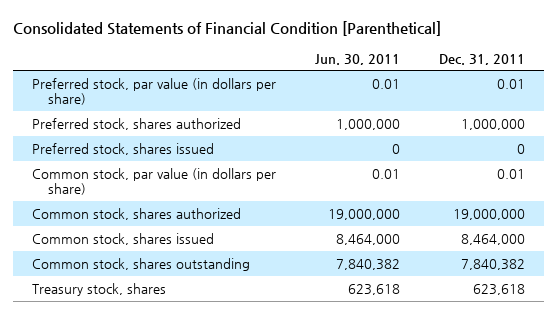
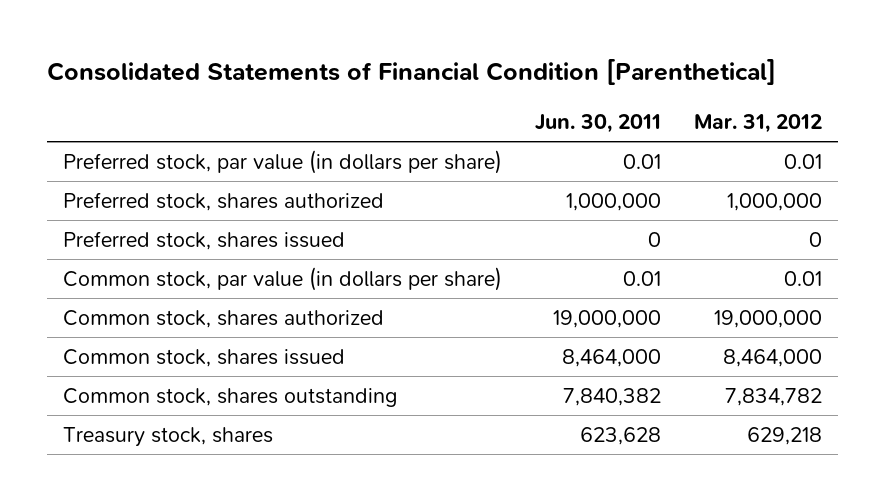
[438,53,525,65] Dec. 31, 2011 -> none
none -> [693,113,822,133] Mar. 31, 2012
[347,283,400,295] 623,618 -> [579,426,661,445] 623,628

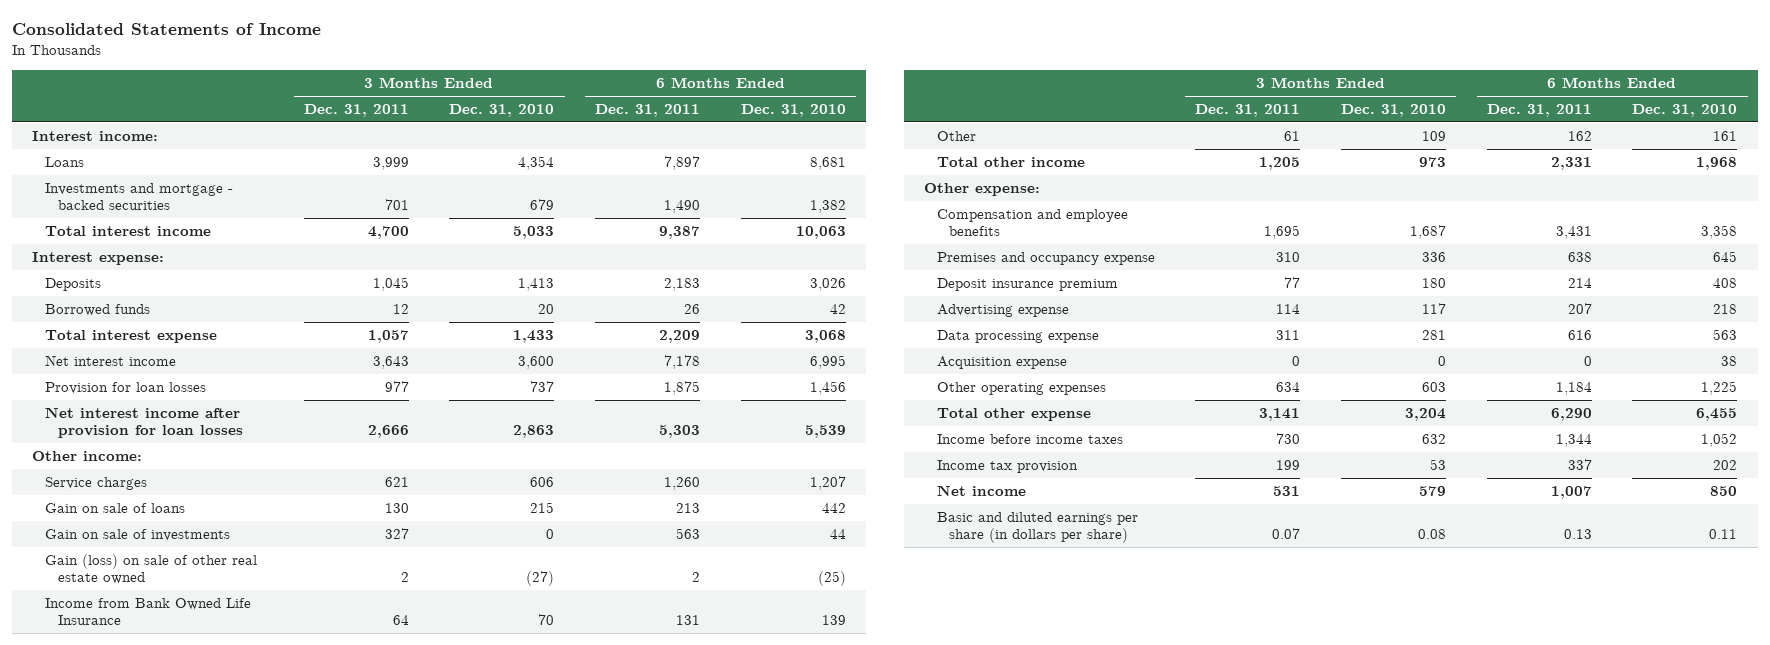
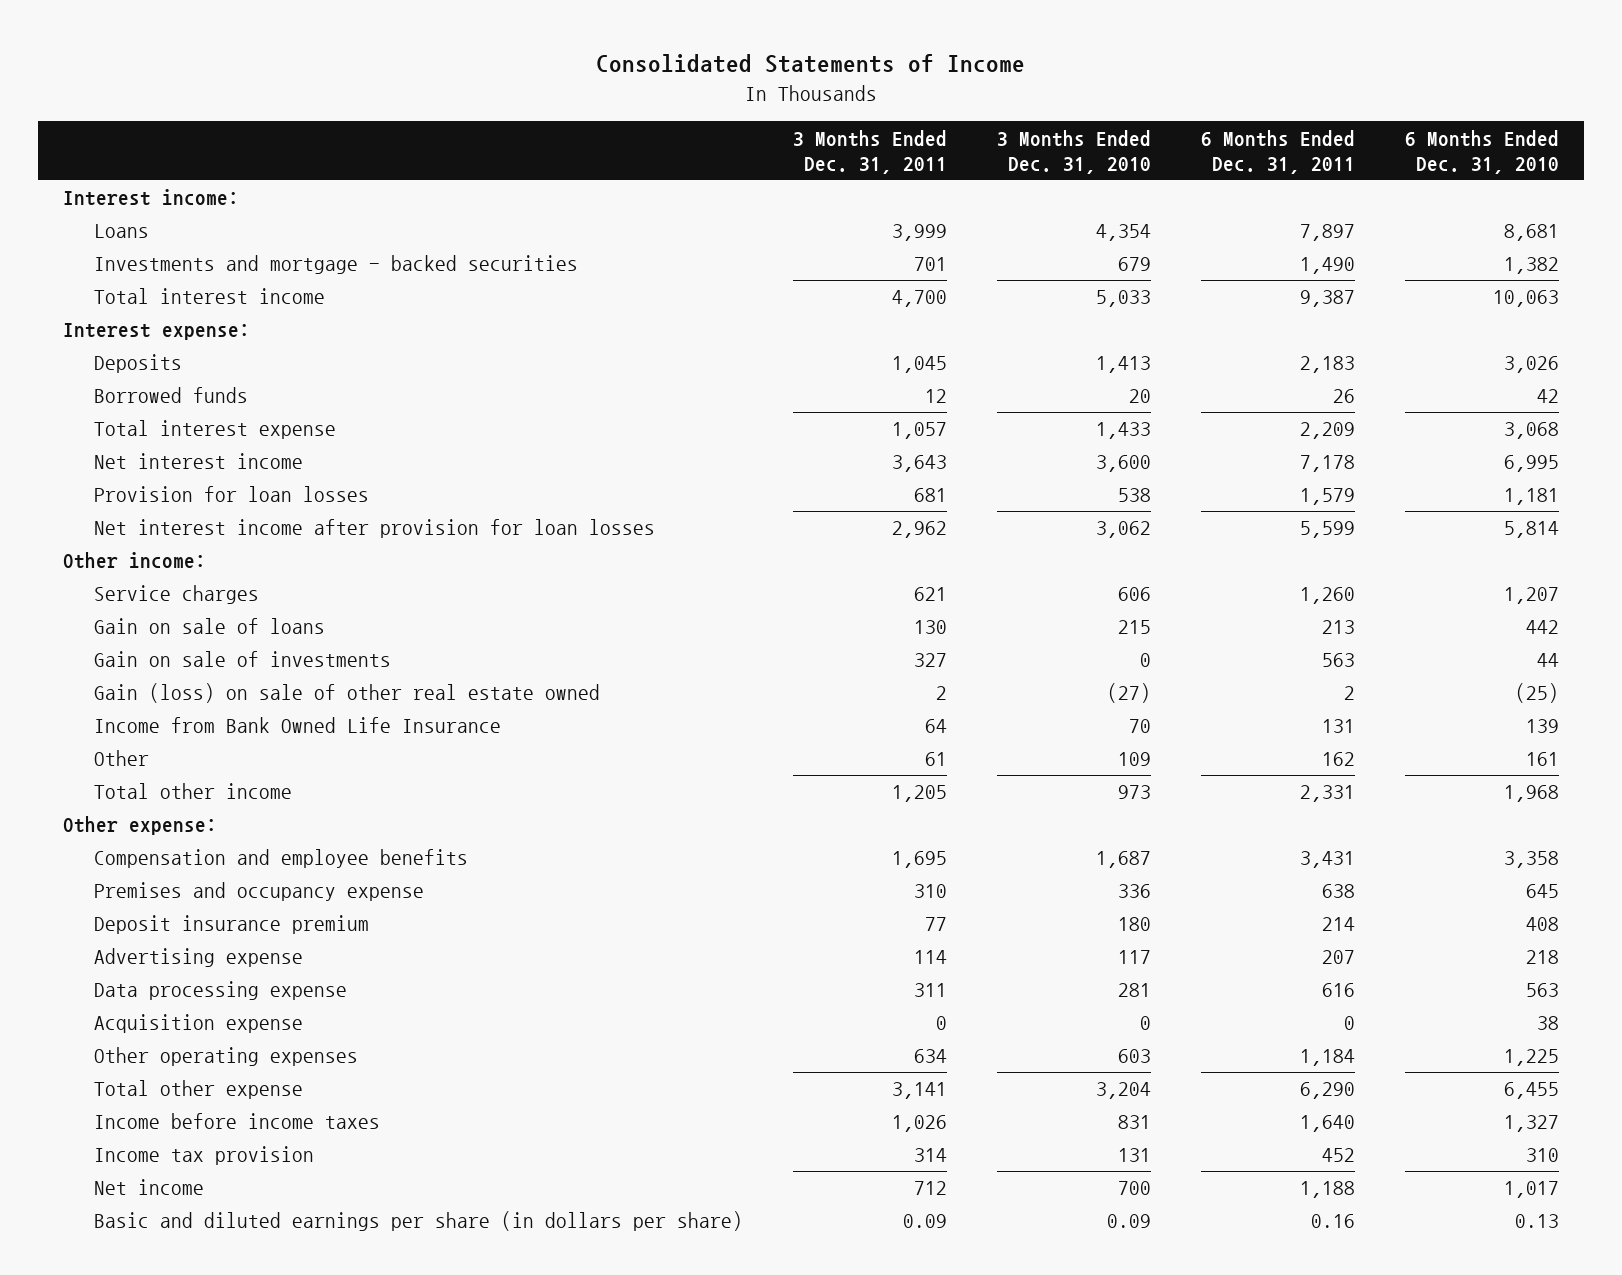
[384,381,409,393] 977 -> [913,488,947,503] 681
[530,381,555,393] 737 -> [1117,488,1151,503] 538
[664,381,701,396] 1,875 -> [1299,488,1355,506] 1,579
[809,381,846,396] 1,456 -> [1503,488,1559,506] 1,181
[367,425,409,439] 2,666 -> [891,521,947,539] 2,962
[513,425,555,439] 2,863 -> [1095,521,1151,539] 3,062
[659,425,701,439] 5,303 -> [1299,521,1355,539] 5,599
[804,425,846,439] 5,539 -> [1503,521,1559,539] 5,814
[1276,433,1301,445] 730 -> [891,1115,947,1133] 1,026
[1421,434,1446,445] 632 -> [1117,1115,1151,1130] 831
[1555,434,1592,448] 1,344 -> [1299,1115,1355,1133] 1,640
[1701,433,1738,448] 1,052 -> [1503,1115,1559,1133] 1,327
[1276,460,1301,471] 199 -> [913,1148,947,1163] 314
[1429,459,1446,471] 53 -> [1117,1148,1151,1163] 131
[1567,459,1592,471] 337 -> [1321,1148,1355,1163] 452
[1713,460,1738,471] 202 -> [1525,1148,1559,1163] 310
[1273,486,1301,497] 531 -> [913,1181,947,1196] 712
[1418,486,1446,497] 579 -> [1117,1181,1151,1196] 700
[1550,486,1592,500] 1,007 -> [1299,1181,1355,1199] 1,188
[1710,486,1738,497] 850 -> [1503,1181,1559,1199] 1,017
[1272,528,1301,540] 0.07 -> [902,1214,947,1229] 0.09
[1417,529,1446,540] 0.08 -> [1106,1214,1151,1229] 0.09
[1563,529,1592,540] 0.13 -> [1310,1214,1355,1229] 0.16
[1709,529,1738,540] 0.11 -> [1514,1214,1559,1229] 0.13

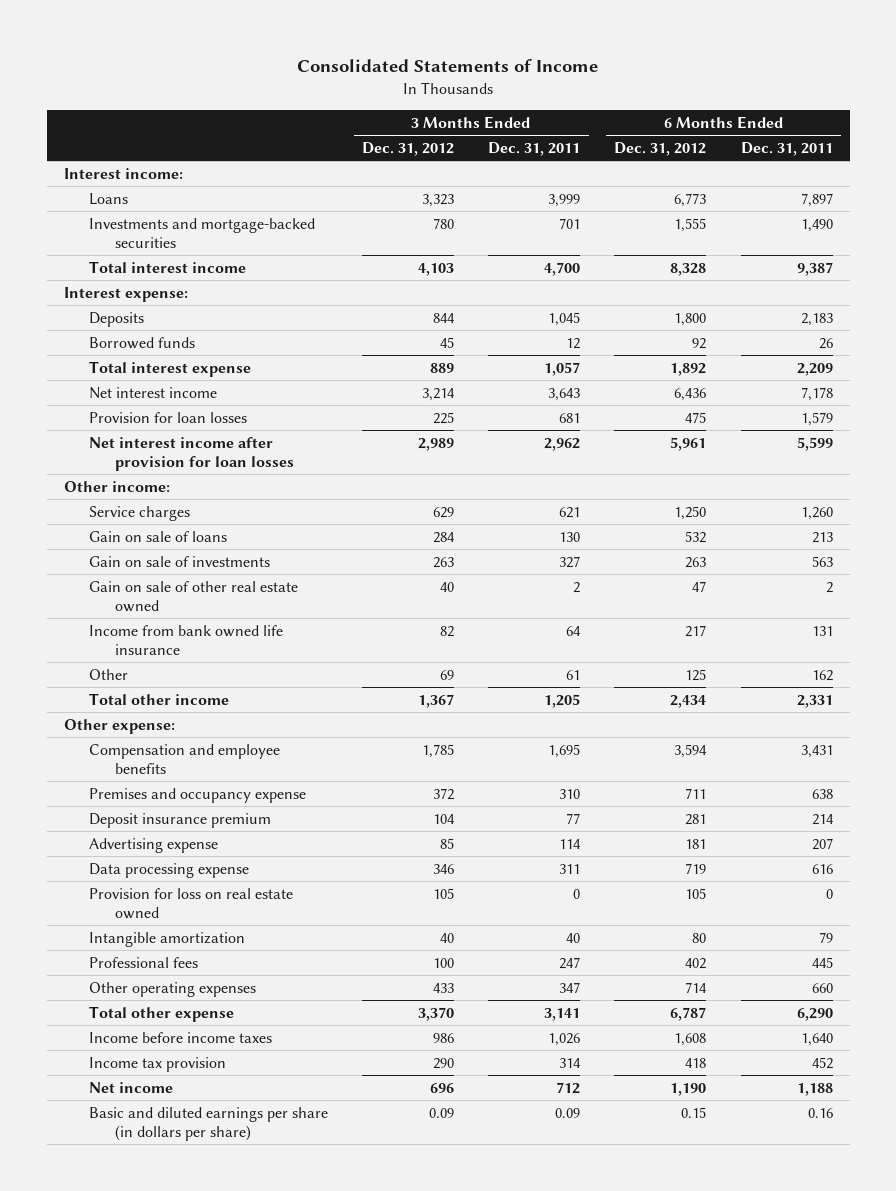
[996,129,1151,174] 3 Months Ended Dec. 31, 2010 -> none
[1404,129,1559,174] 6 Months Ended Dec. 31, 2010 -> none
none -> [362,141,455,156] Dec. 31, 2012
none -> [614,141,707,156] Dec. 31, 2012
[93,255,578,275] Investments and mortgage - backed securities -> [89,217,316,248] Investments and mortgage-backed securities
[93,683,600,704] Gain (loss) on sale of other real estate owned -> [89,580,299,612] Gain on sale of other real estate owned
[93,717,501,734] Income from Bank Owned Life Insurance -> [89,624,284,655] Income from bank owned life insurance
[93,1014,303,1034] Acquisition expense -> none
none -> [89,887,294,919] Provision for loss on real estate owned
none -> [89,931,246,947] Intangible amortization
none -> [89,956,199,968] Professional fees
[913,1049,947,1064] 634 -> [559,981,581,993] 347
[1299,1049,1355,1067] 1,184 -> [811,982,833,993] 660

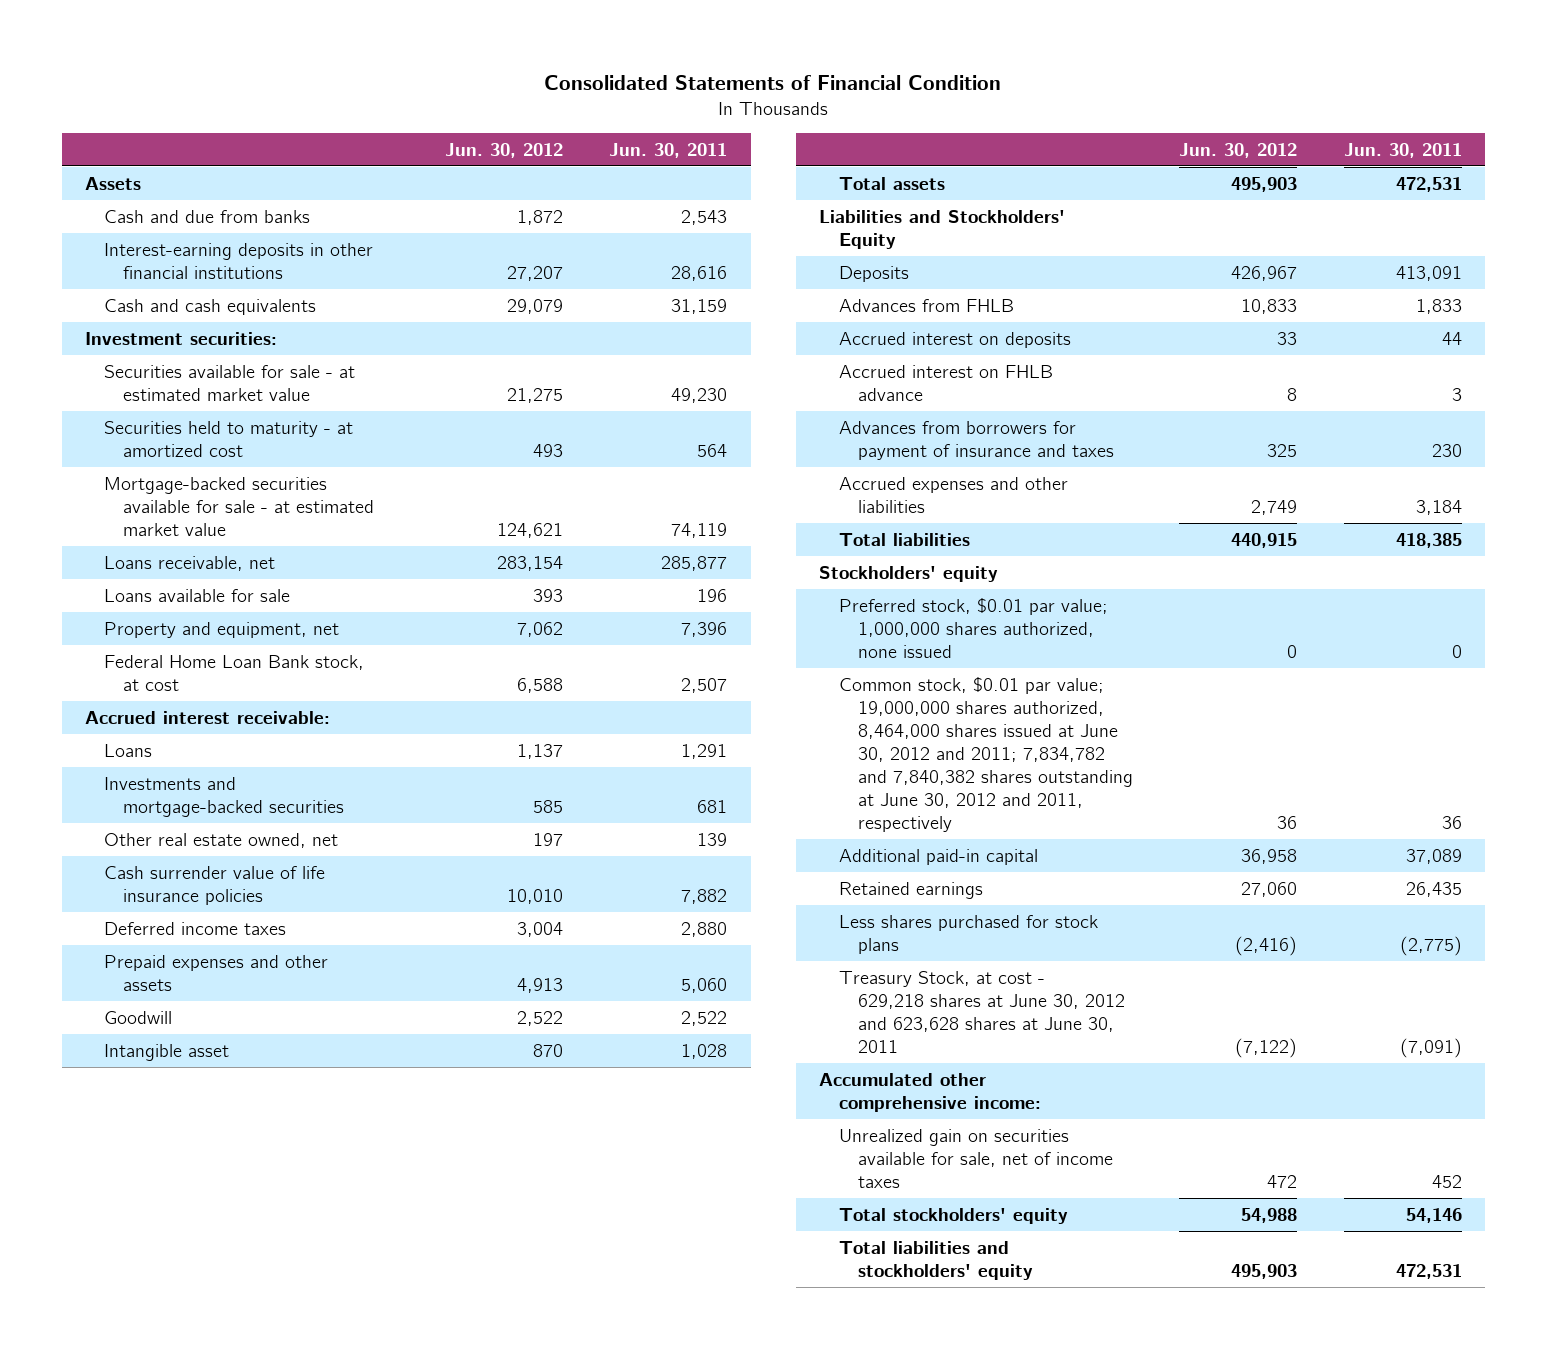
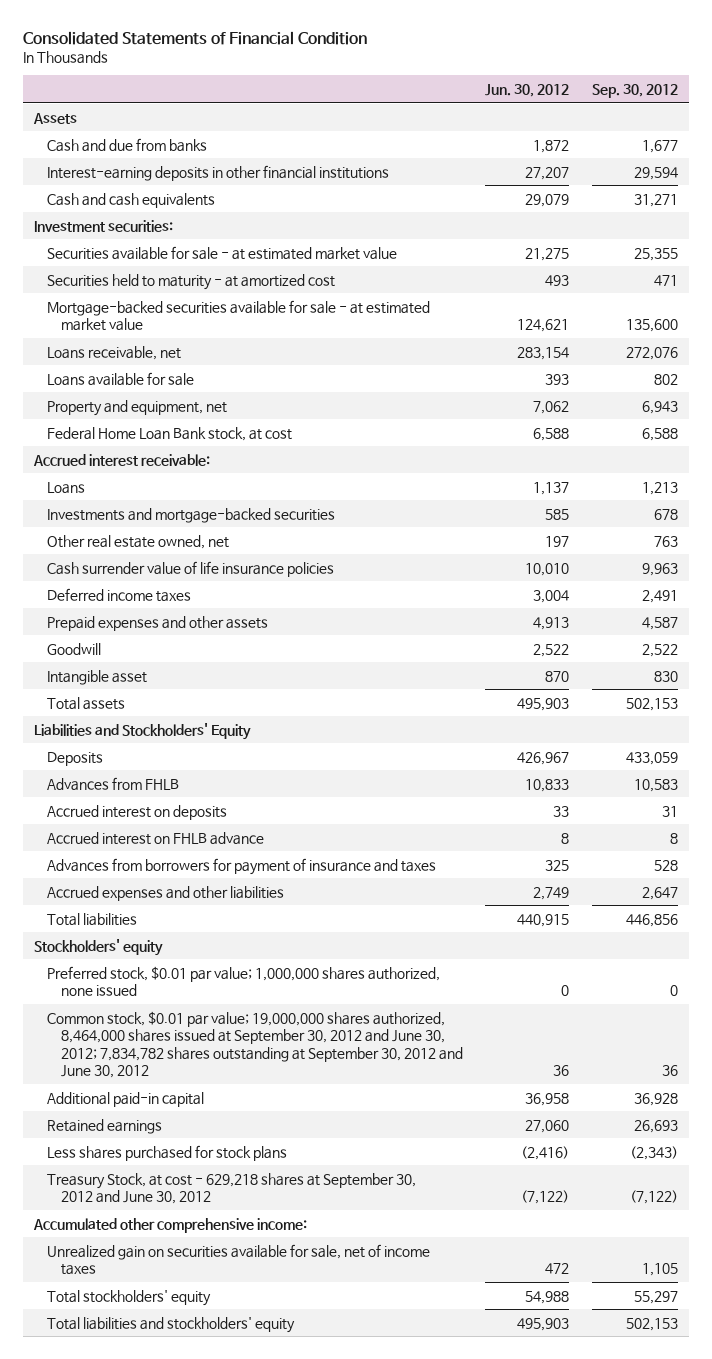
[609,142,728,158] Jun. 30, 2011 -> none
none -> [591,83,678,98] Sep. 30, 2012
[838,676,1133,832] Common stock, $0.01 par value; 19,000,000 shares authorized, 8,464,000 shares issued at June 30, 2012 and 2011; 7,834,782 and 7,840,382 shares outstanding at June 30, 2012 and 2011, respectively -> [47,1010,463,1079] Common stock, $0.01 par value; 19,000,000 shares authorized, 8,464,000 shares issued at September 30, 2012 and June 30, 2012; 7,834,782 shares outstanding at September 30, 2012 and June 30, 2012
[838,970,1125,1053] Treasury Stock, at cost - 629,218 shares at June 30, 2012 and 623,628 shares at June 30, 2011 -> [47,1172,417,1205] Treasury Stock, at cost - 629,218 shares at September 30, 2012 and June 30, 2012

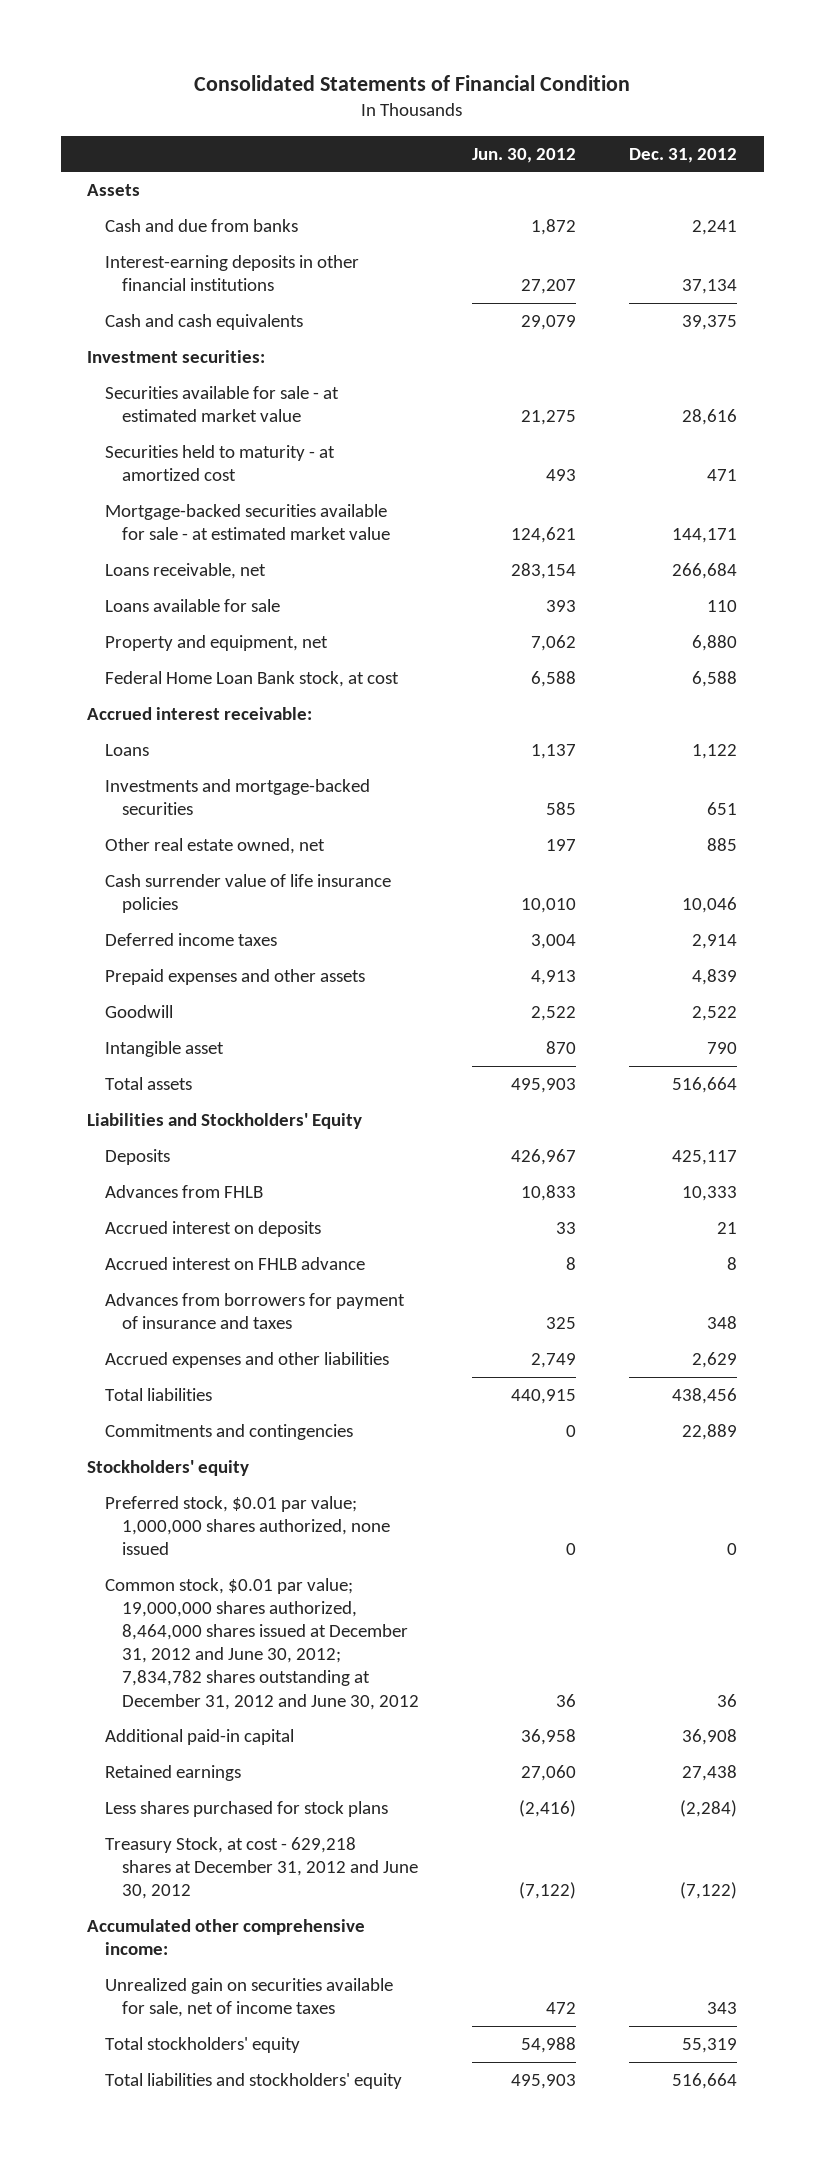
[591,83,678,98] Sep. 30, 2012 -> none
none -> [629,147,738,163] Dec. 31, 2012
none -> [104,1424,353,1441] Commitments and contingencies
[47,1010,463,1079] Common stock, $0.01 par value; 19,000,000 shares authorized, 8,464,000 shares issued at September 30, 2012 and June 30, 2012; 7,834,782 shares outstanding at September 30, 2012 and June 30, 2012 -> [104,1578,419,1710] Common stock, $0.01 par value; 19,000,000 shares authorized, 8,464,000 shares issued at December 31, 2012 and June 30, 2012; 7,834,782 shares outstanding at December 31, 2012 and June 30, 2012
[47,1172,417,1205] Treasury Stock, at cost - 629,218 shares at September 30, 2012 and June 30, 2012 -> [104,1837,418,1900] Treasury Stock, at cost - 629,218 shares at December 31, 2012 and June 30, 2012

